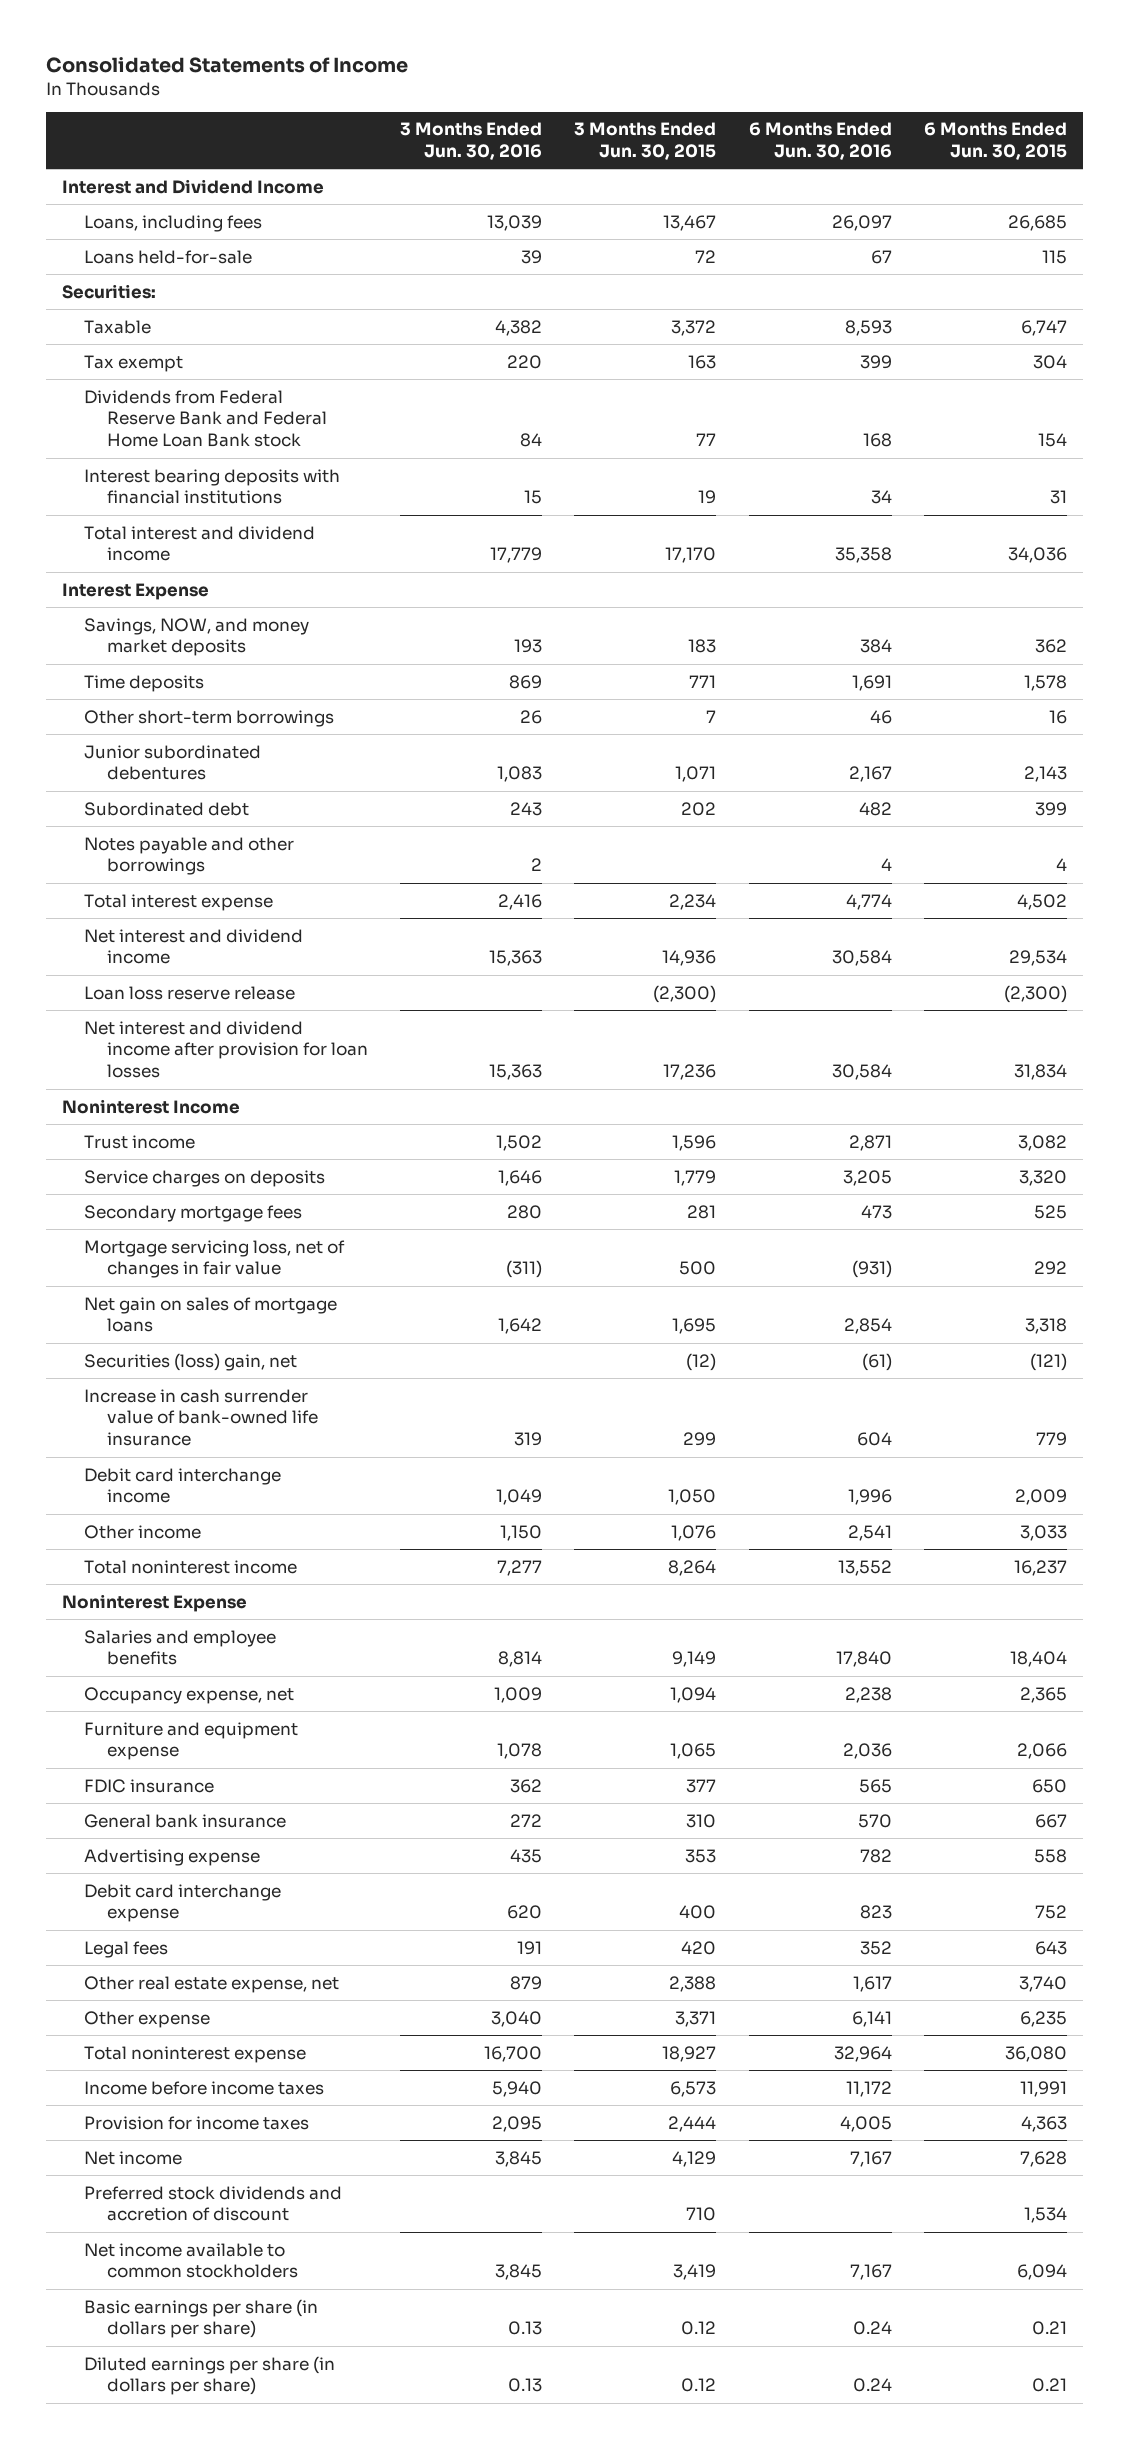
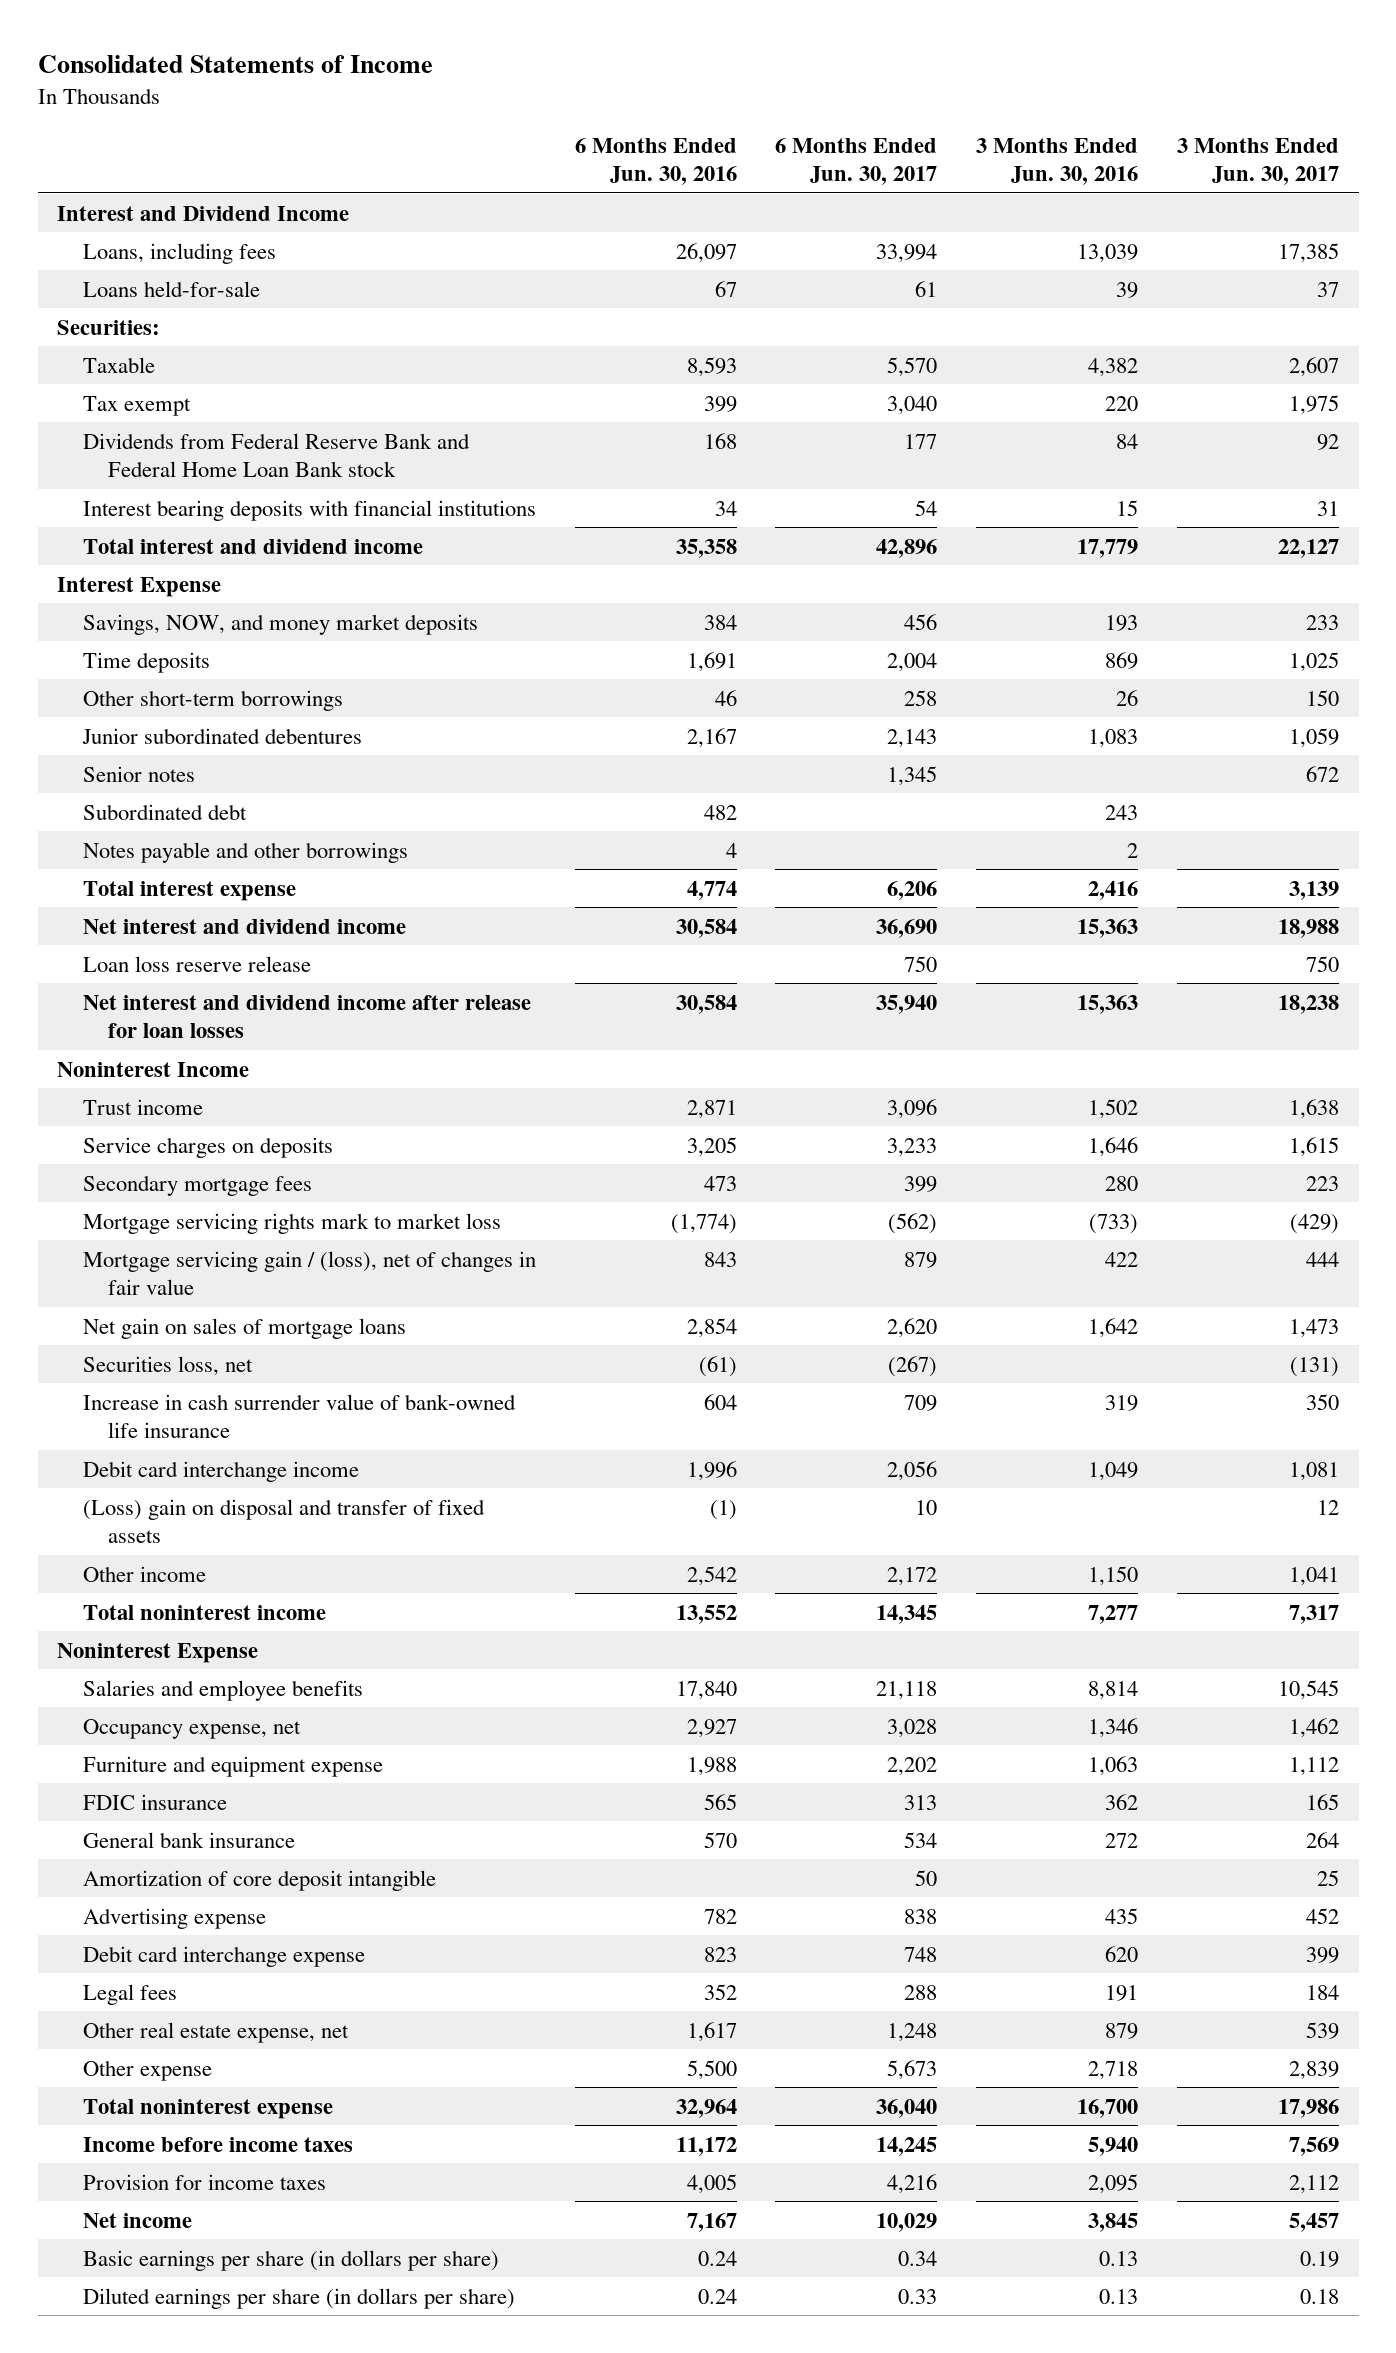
[574,122,717,161] 3 Months Ended Jun. 30, 2015 -> none
[923,122,1067,161] 6 Months Ended Jun. 30, 2015 -> none
none -> [775,138,938,186] 6 Months Ended Jun. 30, 2017
none -> [1177,138,1340,186] 3 Months Ended Jun. 30, 2017
none -> [82,765,195,782] Senior notes
[84,1020,368,1079] Net interest and dividend income after provision for loan losses -> [82,994,531,1038] Net interest and dividend income after release for loan losses
none -> [82,1212,501,1234] Mortgage servicing rights mark to market loss
[84,1239,346,1279] Mortgage servicing loss, net of changes in fair value -> [82,1250,536,1295] Mortgage servicing gain / (loss), net of changes in fair value
[506,1260,543,1279] (311) -> [1105,1251,1139,1267] 422
[851,1260,892,1279] (931) -> [703,1251,737,1267] 843
[84,1352,298,1371] Securities (loss) gain, net -> [82,1355,253,1376] Securities loss, net
none -> [82,1498,485,1543] (Loss) gain on disposal and transfer of fixed assets
[847,1524,892,1541] 2,541 -> [686,1565,737,1586] 2,542
[494,1686,543,1703] 1,009 -> [1088,1717,1139,1738] 1,346
[844,1686,892,1703] 2,238 -> [686,1718,737,1738] 2,927
[497,1743,543,1760] 1,078 -> [1088,1755,1139,1776] 1,063
[842,1743,892,1760] 2,036 -> [686,1756,737,1776] 1,988
none -> [82,1869,436,1891] Amortization of core deposit intangible
[491,2010,543,2027] 3,040 -> [1088,2060,1139,2080] 2,718
[851,2010,892,2027] 6,141 -> [686,2059,737,2080] 5,500
[84,2185,343,2222] Preferred stock dividends and accretion of discount -> none
[84,2242,298,2279] Net income available to common stockholders -> none

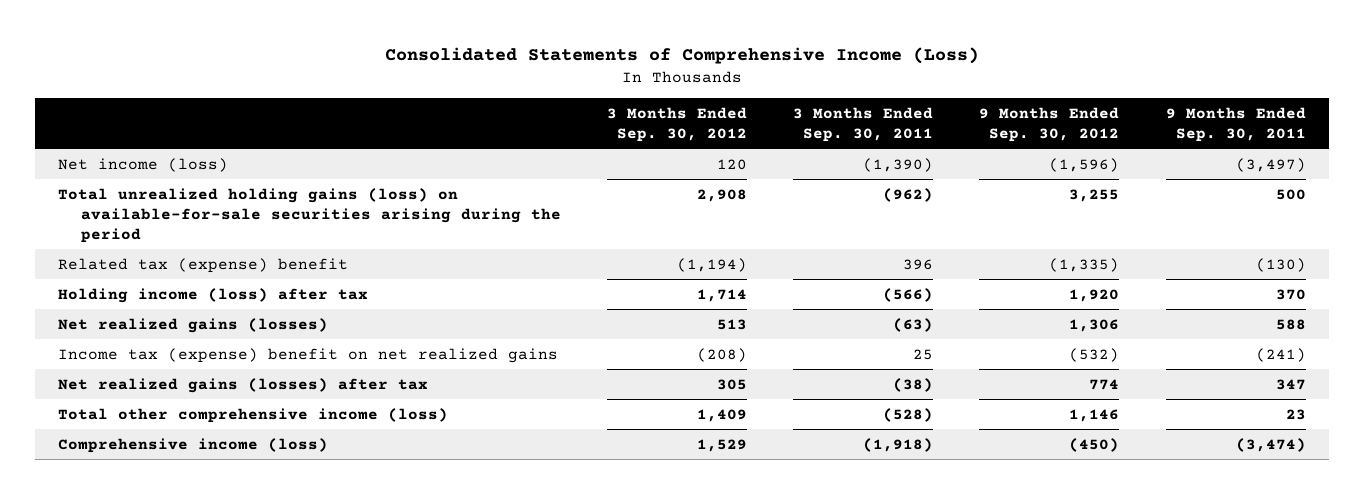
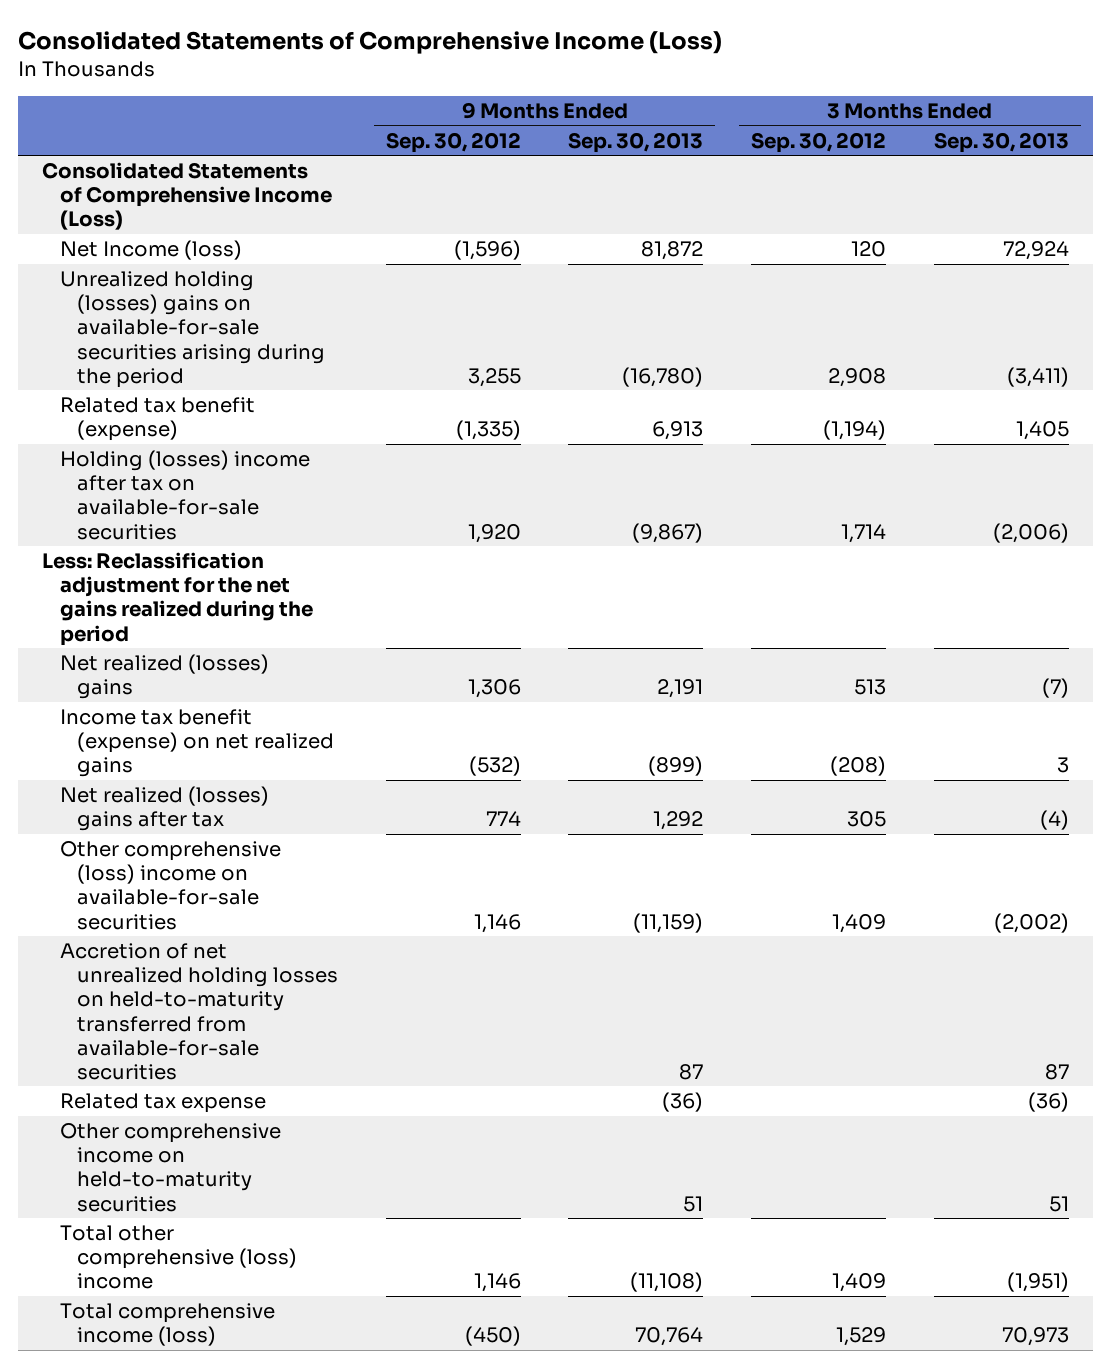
[793,106,934,142] 3 Months Ended Sep. 30, 2011 -> none
[1165,106,1306,142] 9 Months Ended Sep. 30, 2011 -> none
none -> [568,131,704,153] Sep. 30, 2013
none -> [933,131,1069,153] Sep. 30, 2013
none -> [42,162,332,231] Consolidated Statements of Comprehensive Income (Loss)
[58,157,229,172] Net income (loss) -> [59,240,242,261] Net Income (loss)
[58,187,561,244] Total unrealized holding gains (loss) on available-for-sale securities arising during the period -> [59,271,325,388] Unrealized holding (losses) gains on available-for-sale securities arising during the period
[58,257,349,273] Related tax (expense) benefit -> [59,397,255,442] Related tax benefit (expense)
[58,287,369,303] Holding income (loss) after tax -> [59,450,310,540] Holding (losses) income after tax on available-for-sale securities
none -> [42,552,313,646] Less: Reclassification adjustment for the net gains realized during the period
[58,317,329,333] Net realized gains (losses) -> [59,654,269,700] Net realized (losses) gains
[58,347,559,363] Income tax (expense) benefit on net realized gains -> [59,709,334,778] Income tax benefit (expense) on net realized gains
[58,377,429,393] Net realized gains (losses) after tax -> [59,786,269,832] Net realized (losses) gains after tax
none -> [59,841,281,930] Other comprehensive (loss) income on available-for-sale securities
none -> [59,943,338,1080] Accretion of net unrealized holding losses on held-to-maturity transferred from available-for-sale securities
none -> [59,1093,266,1114] Related tax expense
none -> [59,1123,281,1212] Other comprehensive income on held-to-maturity securities
[58,407,449,423] Total other comprehensive income (loss) -> [59,1225,297,1290] Total other comprehensive (loss) income
[58,437,329,453] Comprehensive income (loss) -> [59,1303,275,1347] Total comprehensive income (loss)

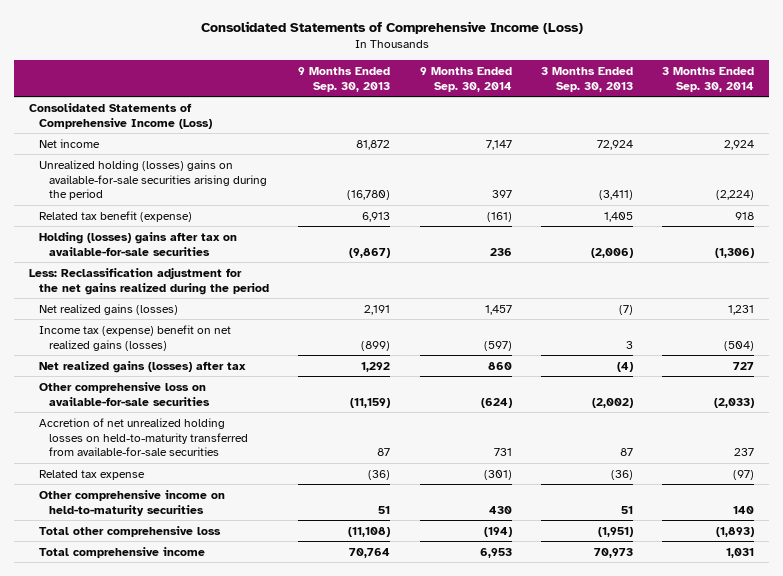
[385,131,521,153] Sep. 30, 2012 -> none
[751,131,887,153] Sep. 30, 2012 -> none
none -> [419,66,512,92] 9 Months Ended Sep. 30, 2014
none -> [662,66,755,92] 3 Months Ended Sep. 30, 2014
[59,240,242,261] Net Income (loss) -> [38,138,100,148] Net income
[59,450,310,540] Holding (losses) income after tax on available-for-sale securities -> [38,231,237,256] Holding (losses) gains after tax on available-for-sale securities
[59,654,269,700] Net realized (losses) gains -> [38,303,178,315] Net realized gains (losses)
[59,709,334,778] Income tax benefit (expense) on net realized gains -> [38,324,231,351] Income tax (expense) benefit on net realized gains (losses)
[59,786,269,832] Net realized (losses) gains after tax -> [38,360,246,373] Net realized gains (losses) after tax
[59,841,281,930] Other comprehensive (loss) income on available-for-sale securities -> [38,381,211,406] Other comprehensive loss on available-for-sale securities
[59,1225,297,1290] Total other comprehensive (loss) income -> [38,525,221,537] Total other comprehensive loss
[59,1303,275,1347] Total comprehensive income (loss) -> [38,546,205,558] Total comprehensive income

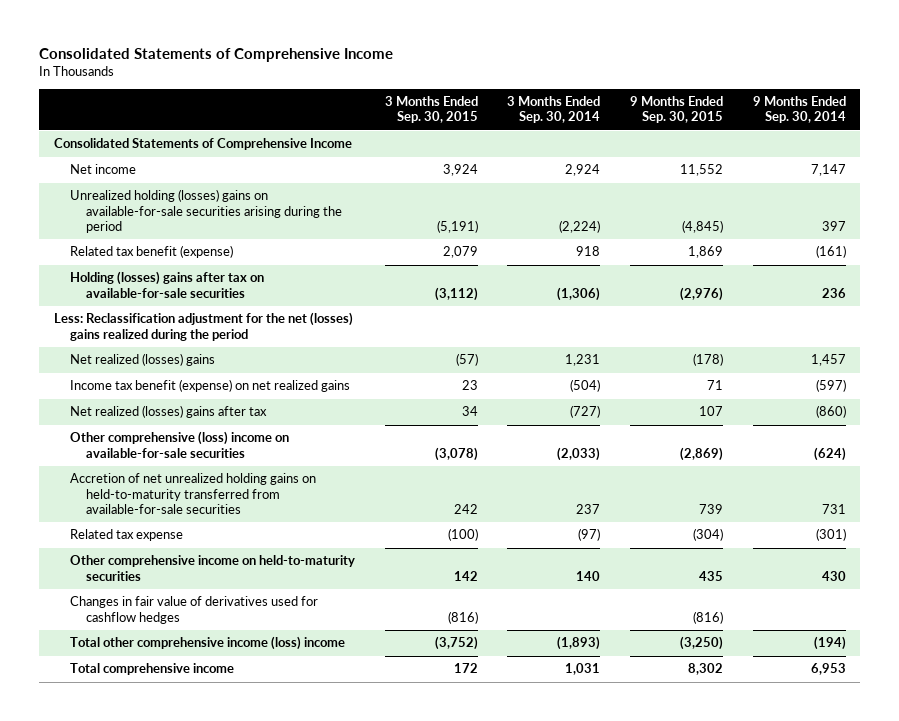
[200,21,583,35] Consolidated Statements of Comprehensive Income (Loss) -> [38,47,393,62] Consolidated Statements of Comprehensive Income
[298,66,391,92] 9 Months Ended Sep. 30, 2013 -> none
[541,66,634,92] 3 Months Ended Sep. 30, 2013 -> none
none -> [384,96,478,124] 3 Months Ended Sep. 30, 2015
none -> [629,96,723,124] 9 Months Ended Sep. 30, 2015
[28,102,212,129] Consolidated Statements of Comprehensive Income (Loss) -> [53,138,352,151] Consolidated Statements of Comprehensive Income
[28,267,269,295] Less: Reclassification adjustment for the net gains realized during the period -> [53,312,353,341] Less: Reclassification adjustment for the net (losses) gains realized during the period
[38,303,178,315] Net realized gains (losses) -> [69,353,215,367] Net realized (losses) gains
[38,324,231,351] Income tax (expense) benefit on net realized gains (losses) -> [69,379,350,393] Income tax benefit (expense) on net realized gains
[38,360,246,373] Net realized gains (losses) after tax -> [69,405,267,419] Net realized (losses) gains after tax
[487,361,512,370] 860 -> [815,405,846,419] (860)
[733,361,755,370] 727 -> [570,405,601,419] (727)
[38,381,211,406] Other comprehensive loss on available-for-sale securities -> [69,431,289,458] Other comprehensive (loss) income on available-for-sale securities
[38,417,249,457] Accretion of net unrealized holding losses on held-to-maturity transferred from available-for-sale securities -> [69,473,316,515] Accretion of net unrealized holding gains on held-to-maturity transferred from available-for-sale securities
none -> [69,596,318,624] Changes in fair value of derivatives used for cashflow hedges
[38,525,221,537] Total other comprehensive loss -> [69,636,345,651] Total other comprehensive income (loss) income

